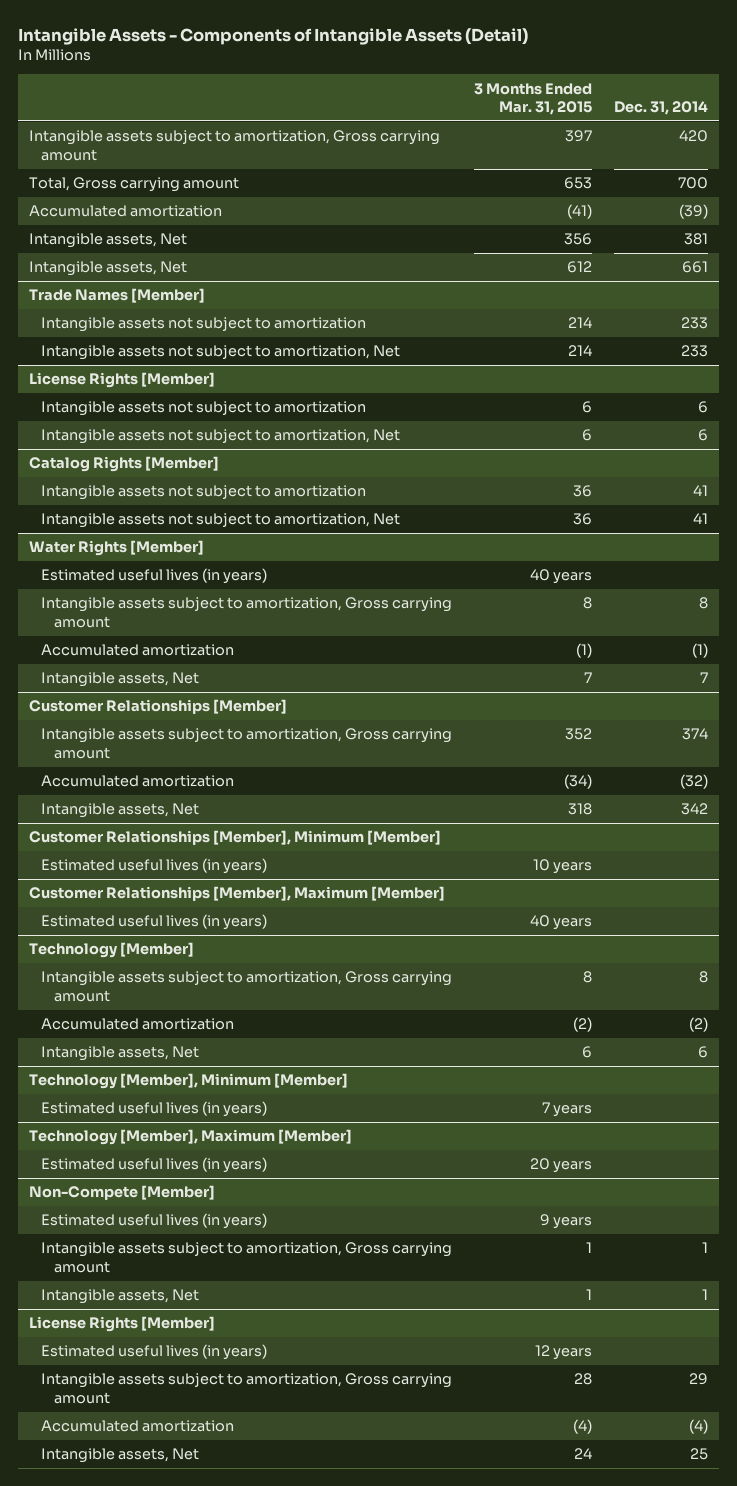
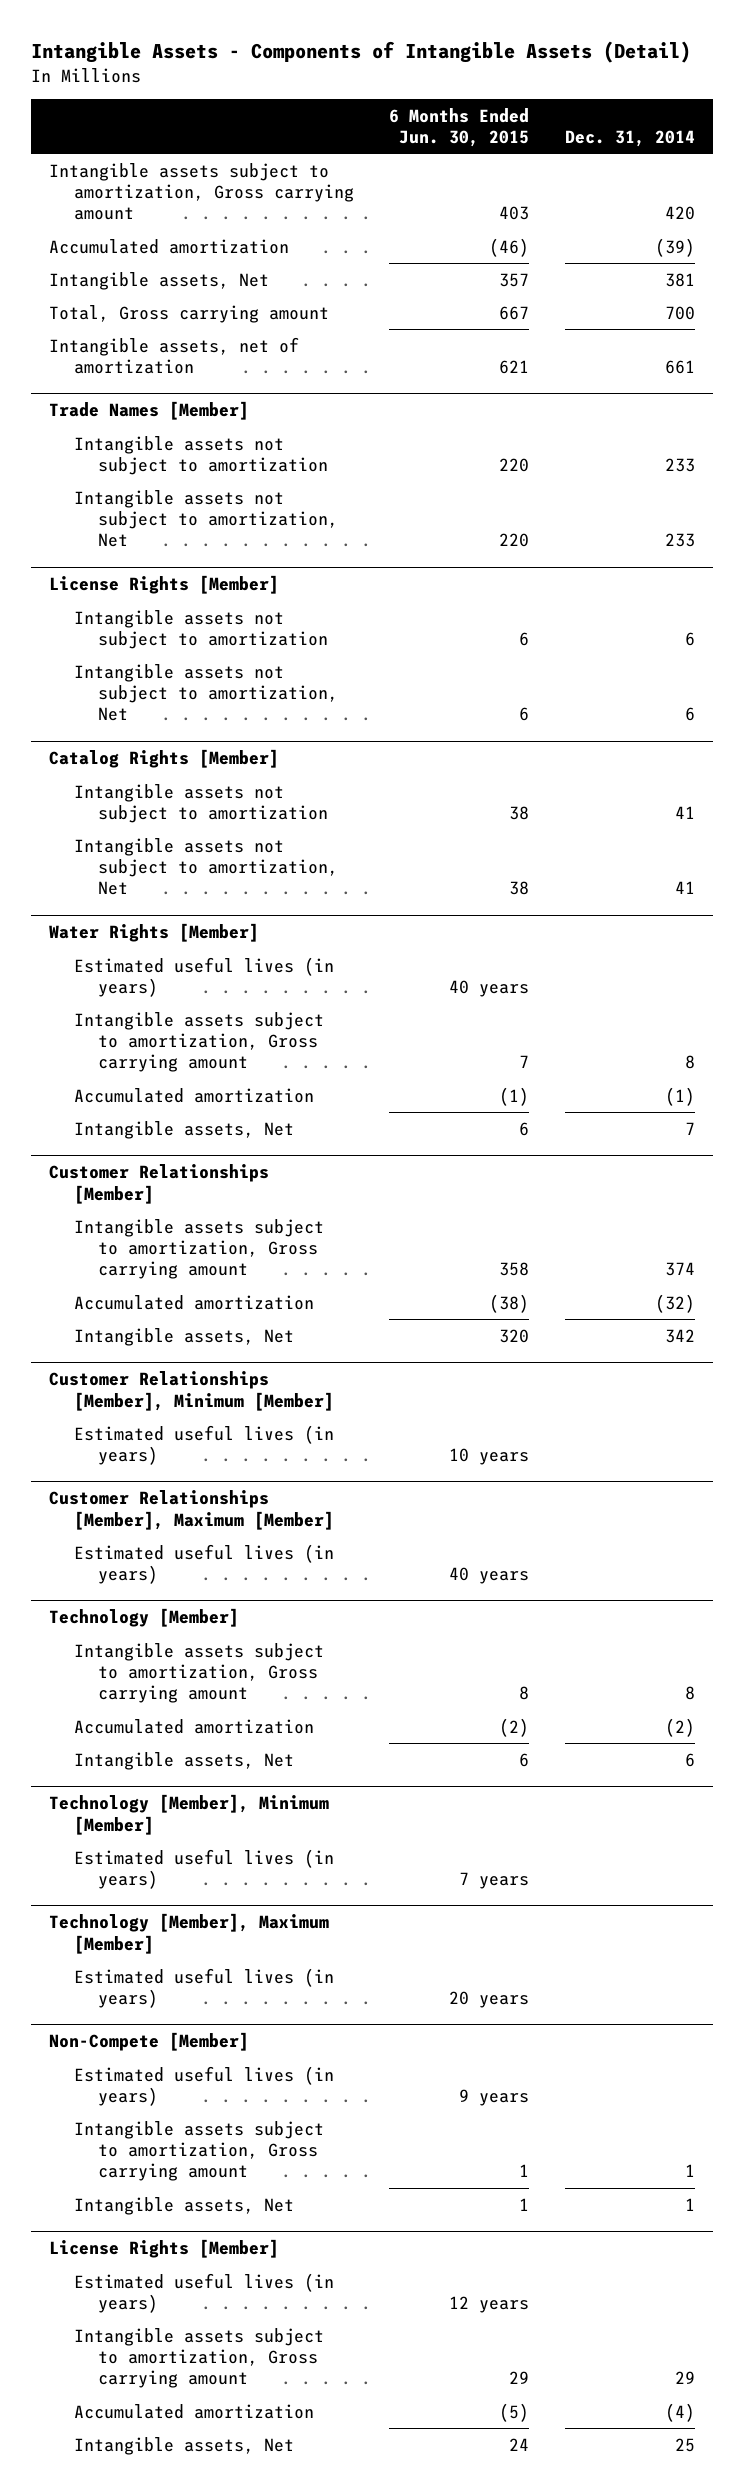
[474,82,593,115] 3 Months Ended Mar. 31, 2015 -> none
none -> [389,107,530,148] 6 Months Ended Jun. 30, 2015
[29,177,240,193] Total, Gross carrying amount -> [48,304,329,323] Total, Gross carrying amount
[29,261,188,277] Intangible assets, Net -> [48,336,299,374] Intangible assets, net of amortization

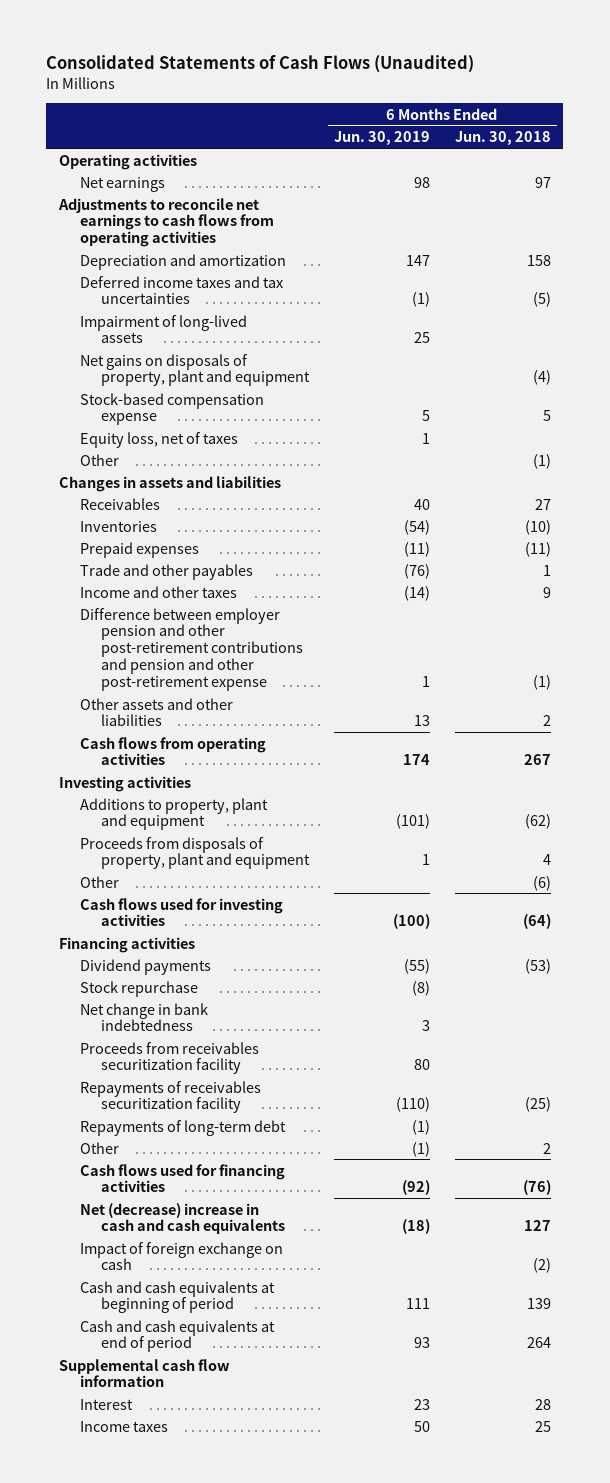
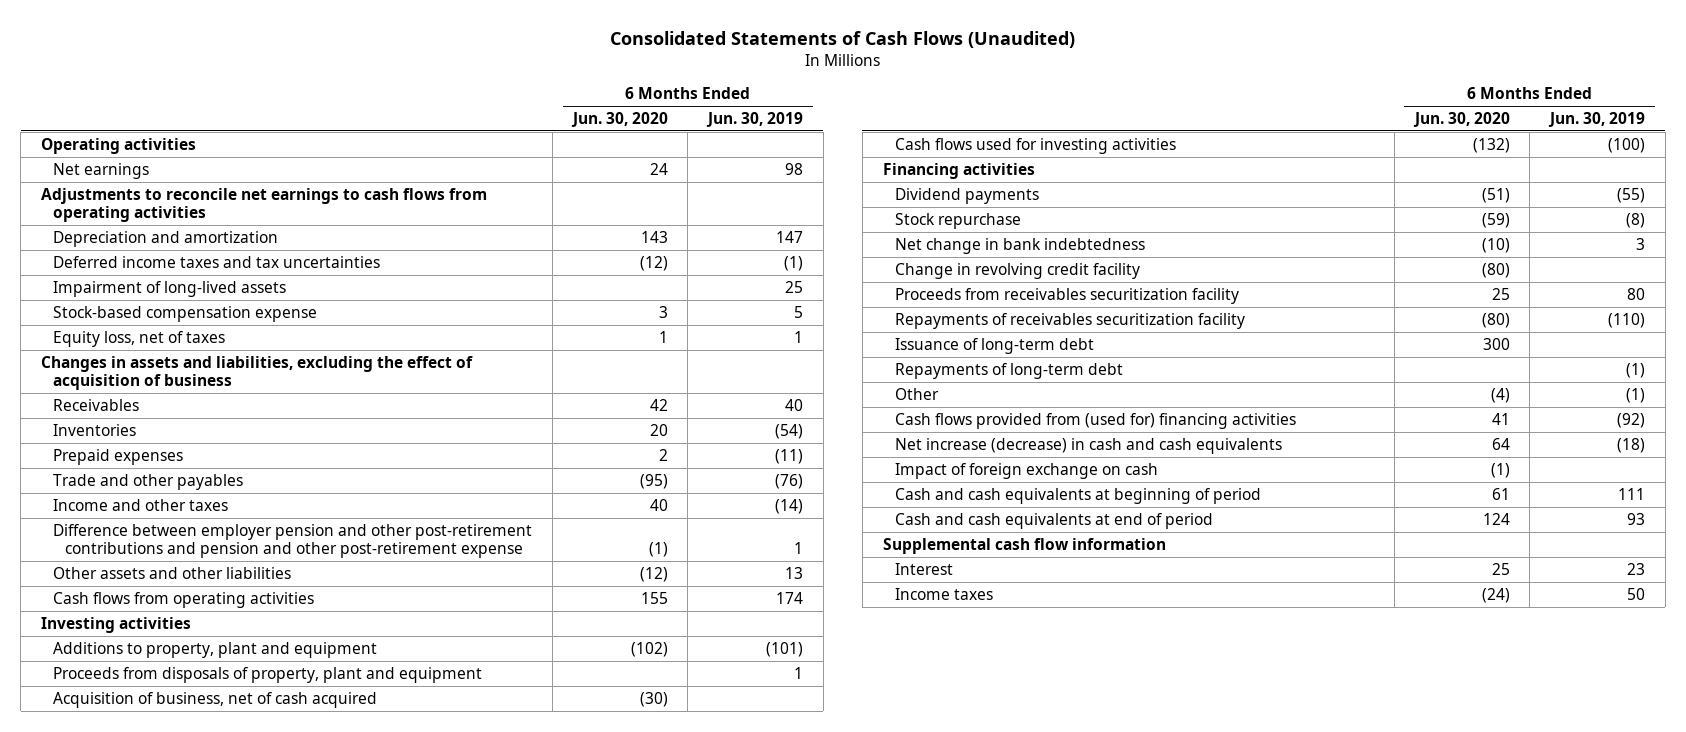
[454,131,551,146] Jun. 30, 2018 -> none
none -> [570,111,668,127] Jun. 30, 2020
[79,353,310,387] Net gains on disposals of property, plant and equipment -> none
[79,453,119,466] Other -> none
[58,475,281,492] Changes in assets and liabilities -> [40,355,473,391] Changes in assets and liabilities, excluding the effect of acquisition of business
[79,875,119,888] Other -> none
none -> [53,691,378,708] Acquisition of business, net of cash acquired
none -> [895,262,1141,279] Change in revolving credit facility
none -> [895,337,1095,354] Issuance of long-term debt
[79,1163,285,1193] Cash flows used for financing activities -> [895,412,1297,429] Cash flows provided from (used for) financing activities
[79,1202,285,1235] Net (decrease) increase in cash and cash equivalents -> [895,437,1283,454] Net increase (decrease) in cash and cash equivalents

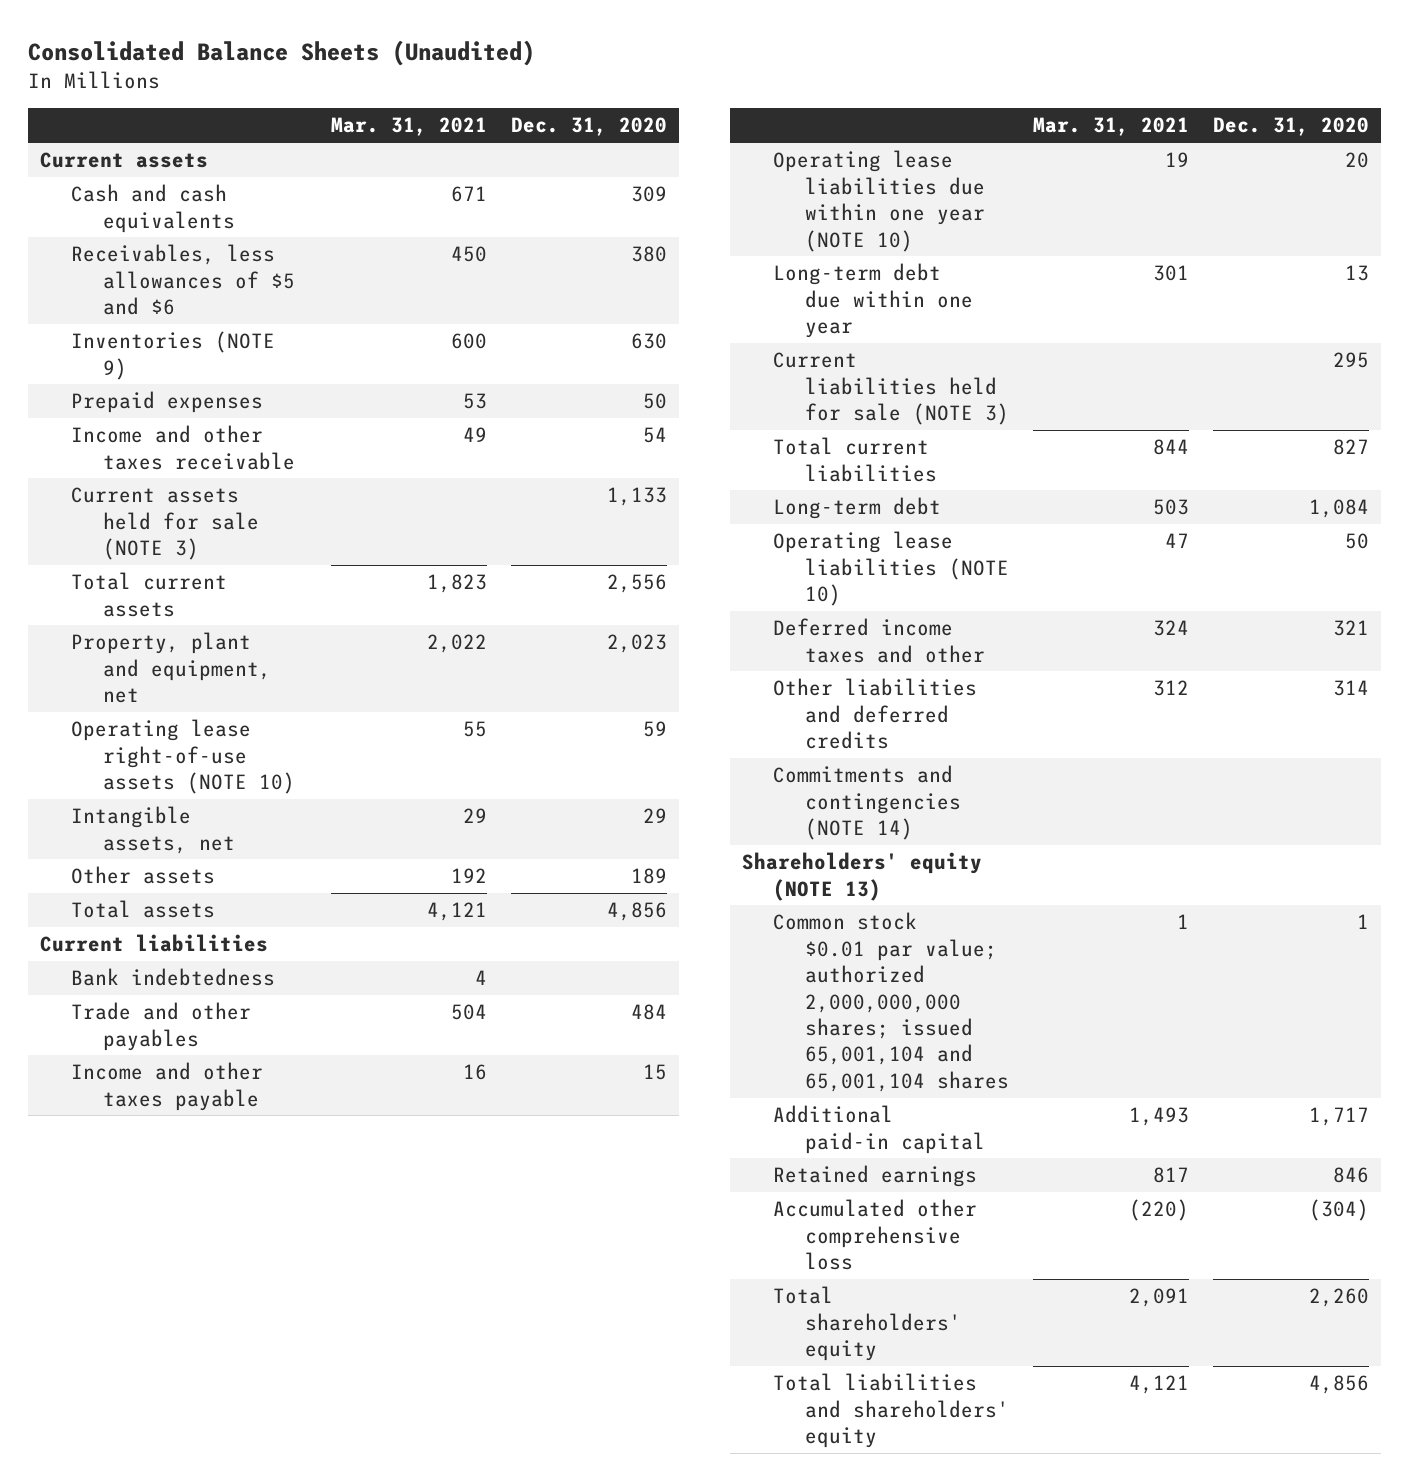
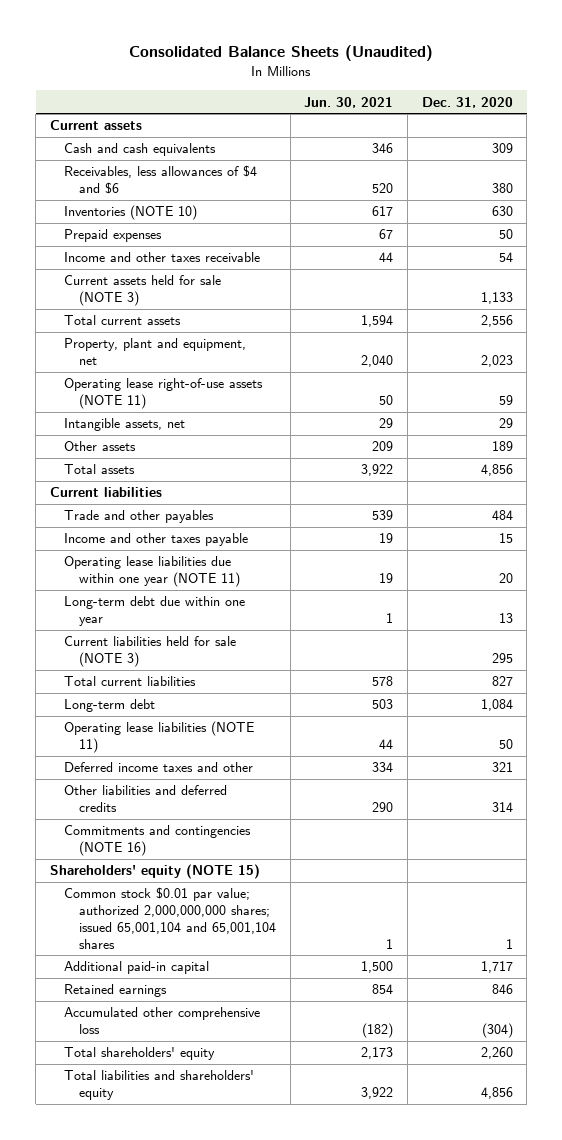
[330,117,487,137] Mar. 31, 2021 -> none
none -> [304,96,394,108] Jun. 30, 2021
[71,244,295,316] Receivables, less allowances of $5 and $6 -> [64,165,258,195] Receivables, less allowances of $4 and $6
[71,331,276,380] Inventories (NOTE 9) -> [64,205,198,221] Inventories (NOTE 10)
[71,719,295,795] Operating lease right-of-use assets (NOTE 10) -> [64,378,264,410] Operating lease right-of-use assets (NOTE 11)
[71,968,276,987] Bank indebtedness -> none
[773,150,985,252] Operating lease liabilities due within one year (NOTE 10) -> [64,556,241,588] Operating lease liabilities due within one year (NOTE 11)
[773,531,1009,607] Operating lease liabilities (NOTE 10) -> [64,721,255,754] Operating lease liabilities (NOTE 11)
[773,765,961,841] Commitments and contingencies (NOTE 14) -> [64,825,252,857] Commitments and contingencies (NOTE 16)
[741,852,982,901] Shareholders' equity (NOTE 13) -> [49,864,260,880] Shareholders' equity (NOTE 15)

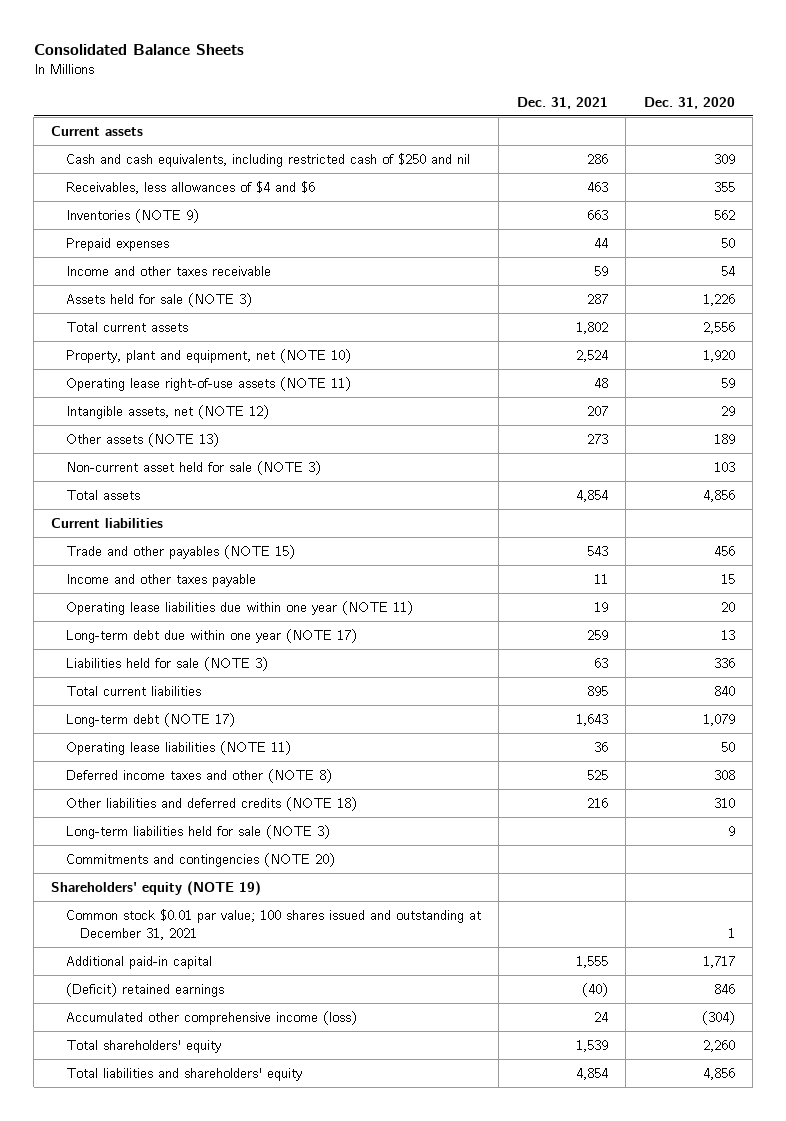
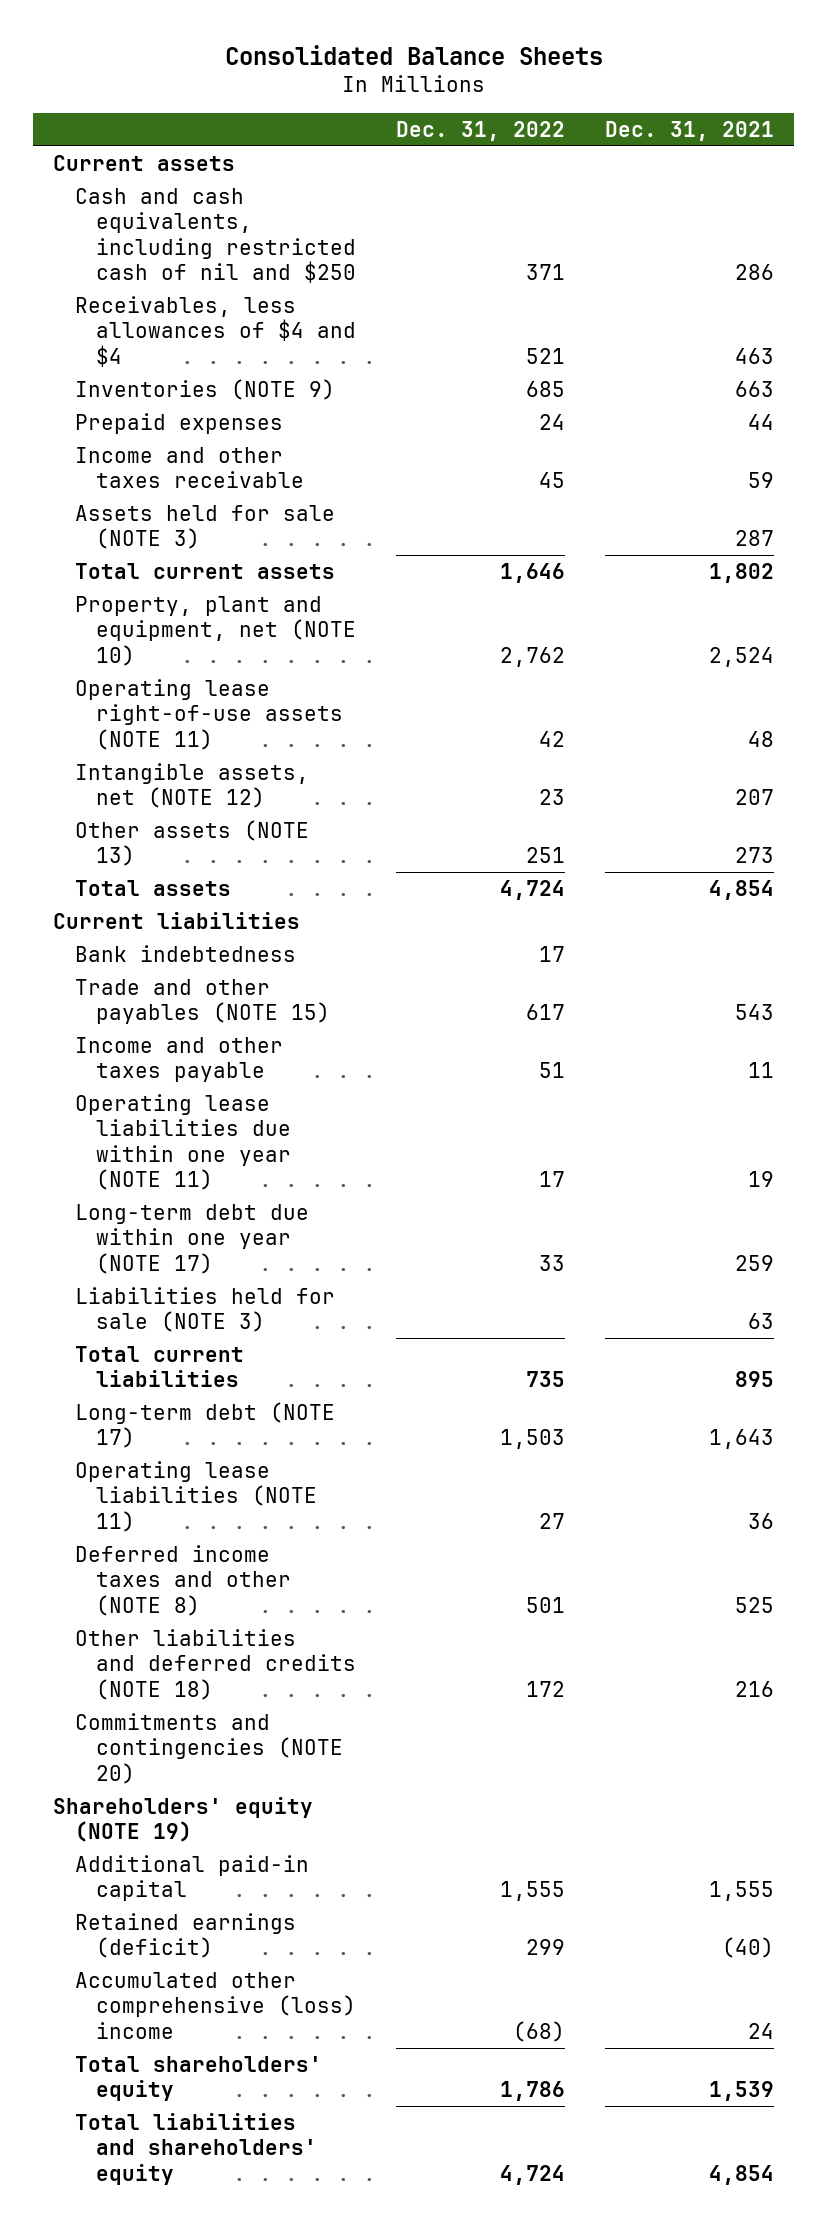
[643,96,735,109] Dec. 31, 2020 -> none
none -> [396,120,566,141] Dec. 31, 2022
[65,152,470,167] Cash and cash equivalents, including restricted cash of $250 and nil -> [74,187,357,284] Cash and cash equivalents, including restricted cash of nil and $250
[65,180,315,194] Receivables, less allowances of $4 and $6 -> [74,295,357,367] Receivables, less allowances of $4 and $4
[65,460,321,475] Non-current asset held for sale (NOTE 3) -> none
none -> [74,944,296,962] Bank indebtedness
[65,824,330,839] Long-term liabilities held for sale (NOTE 3) -> none
[65,908,481,940] Common stock $0.01 par value; 100 shares issued and outstanding at December 31, 2021 -> none
[65,982,224,997] (Deficit) retained earnings -> [74,1912,296,1959] Retained earnings (deficit)
[65,1010,357,1025] Accumulated other comprehensive income (loss) -> [74,1971,357,2039] Accumulated other comprehensive (loss) income

